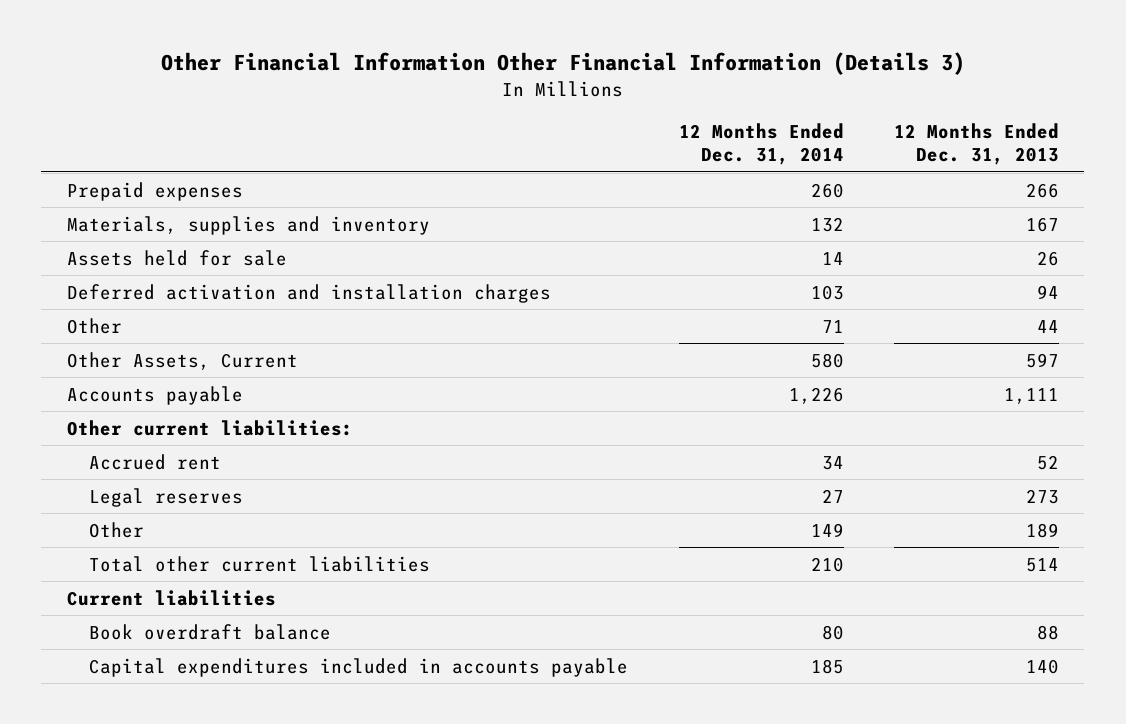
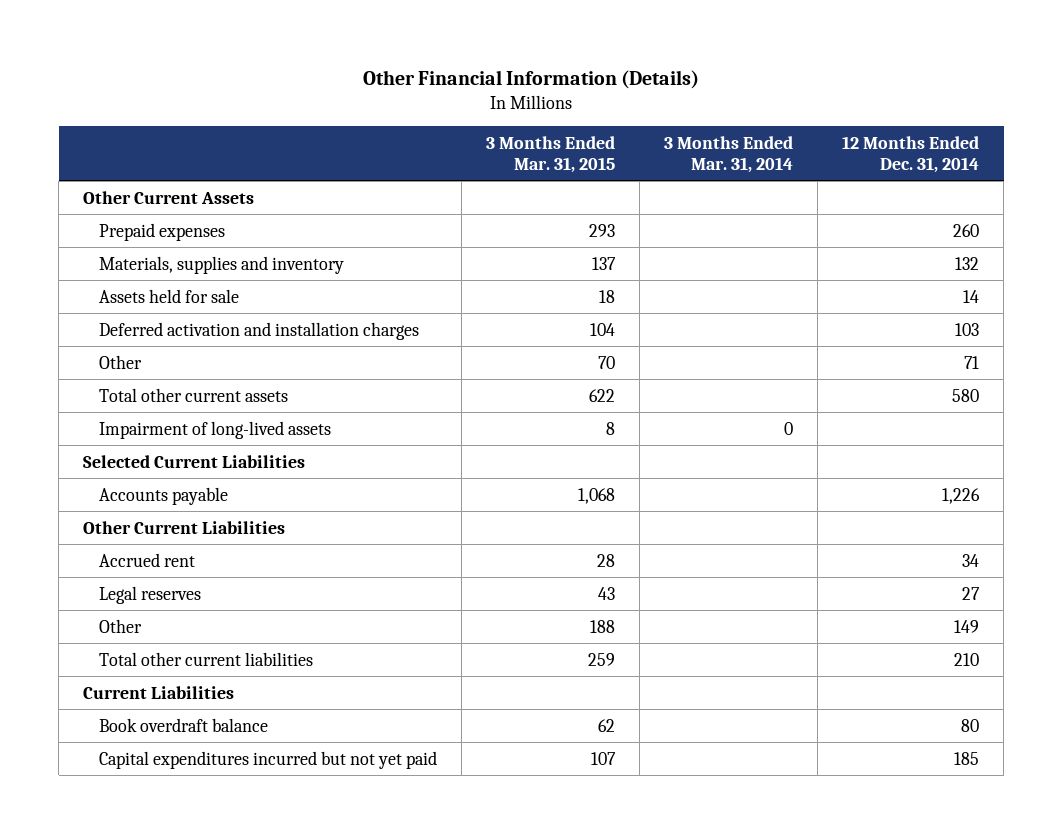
[160,52,965,76] Other Financial Information Other Financial Information (Details 3) -> [363,70,700,90] Other Financial Information (Details)
[894,122,1060,166] 12 Months Ended Dec. 31, 2013 -> none
none -> [486,135,616,173] 3 Months Ended Mar. 31, 2015
none -> [664,135,794,173] 3 Months Ended Mar. 31, 2014
none -> [83,190,255,204] Other Current Assets
[66,351,298,370] Other Assets, Current -> [99,387,289,402] Total other current assets
none -> [99,420,332,439] Impairment of long-lived assets
none -> [83,454,306,468] Selected Current Liabilities
[66,419,353,436] Other current liabilities: -> [83,520,286,534] Other Current Liabilities
[66,589,276,606] Current liabilities -> [83,685,235,699] Current Liabilities
[89,657,629,677] Capital expenditures included in accounts payable -> [99,750,438,769] Capital expenditures incurred but not yet paid

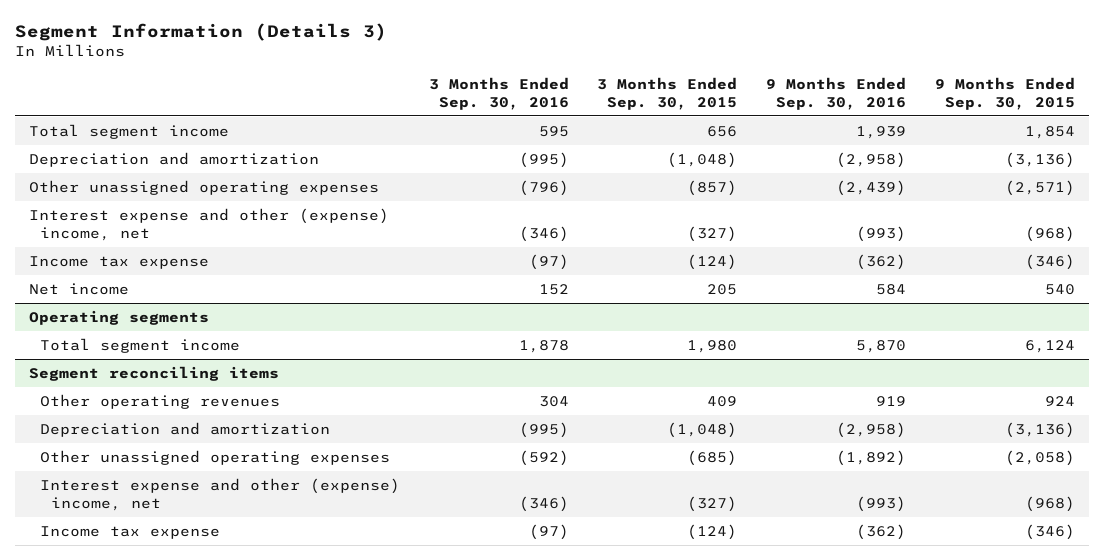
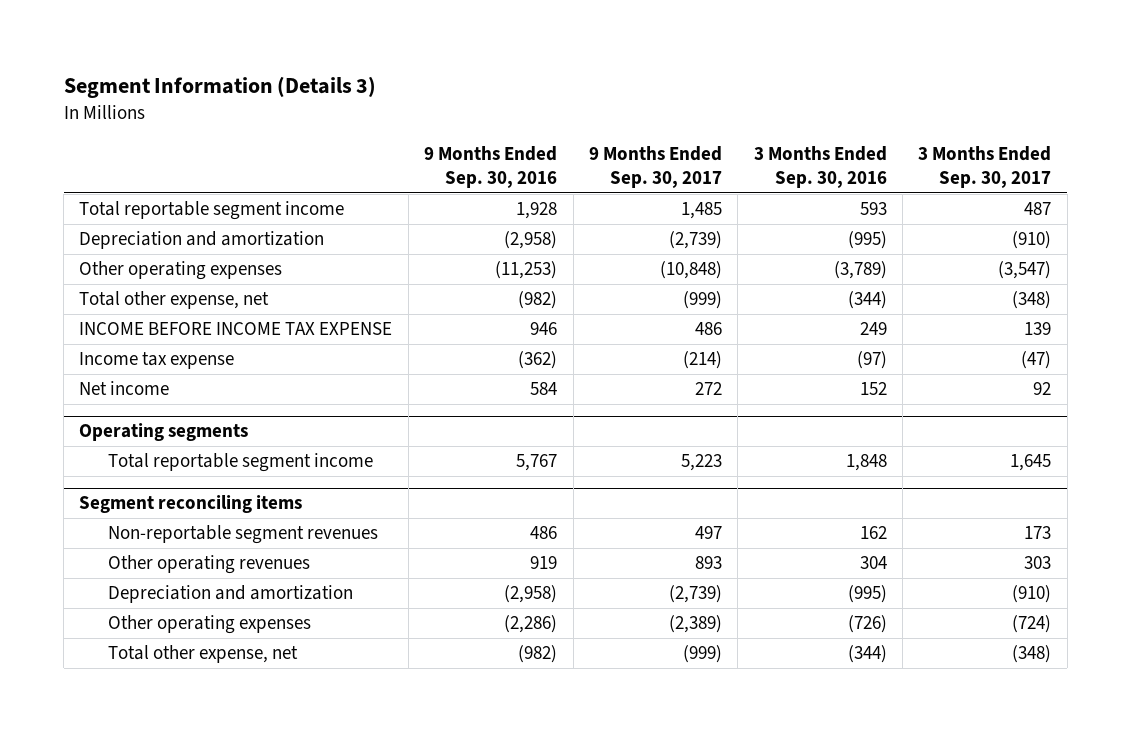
[597,76,738,110] 3 Months Ended Sep. 30, 2015 -> none
[934,76,1075,110] 9 Months Ended Sep. 30, 2015 -> none
none -> [588,145,722,188] 9 Months Ended Sep. 30, 2017
none -> [918,145,1052,188] 3 Months Ended Sep. 30, 2017
[29,123,230,139] Total segment income -> [79,201,345,221] Total reportable segment income
[538,125,569,137] 595 -> [859,202,887,216] 593
[856,125,907,139] 1,939 -> [516,202,558,220] 1,928
[29,179,380,195] Other unassigned operating expenses -> [79,261,283,281] Other operating expenses
[518,179,569,196] (796) -> [833,261,887,280] (3,789)
[836,179,907,196] (2,439) -> [495,261,558,280] (11,253)
[29,207,390,241] Interest expense and other (expense) income, net -> [79,291,270,310] Total other expense, net
[518,225,569,242] (346) -> [847,291,887,310] (344)
[856,225,907,242] (993) -> [518,291,558,310] (982)
none -> [79,322,393,336] INCOME BEFORE INCOME TAX EXPENSE
[39,337,240,353] Total segment income -> [108,453,374,473] Total reportable segment income
[518,339,569,353] 1,878 -> [845,454,887,472] 1,848
[856,339,907,353] 5,870 -> [516,454,558,472] 5,767
none -> [108,525,379,545] Non-reportable segment revenues
[39,525,220,539] Income tax expense -> none
[39,449,390,465] Other unassigned operating expenses -> [108,615,312,635] Other operating expenses
[518,449,569,466] (592) -> [847,615,887,634] (726)
[836,449,907,466] (1,892) -> [504,615,558,634] (2,286)
[39,477,400,511] Interest expense and other (expense) income, net -> [108,645,299,664] Total other expense, net
[518,495,569,512] (346) -> [847,645,887,664] (344)
[856,495,907,512] (993) -> [518,645,558,664] (982)

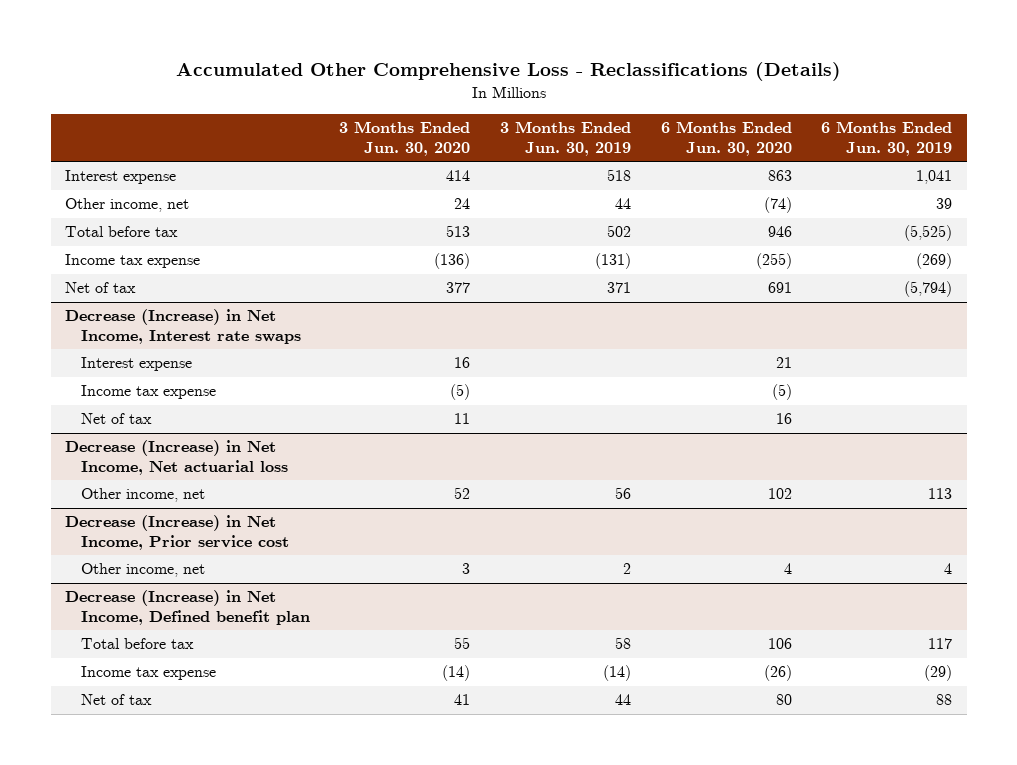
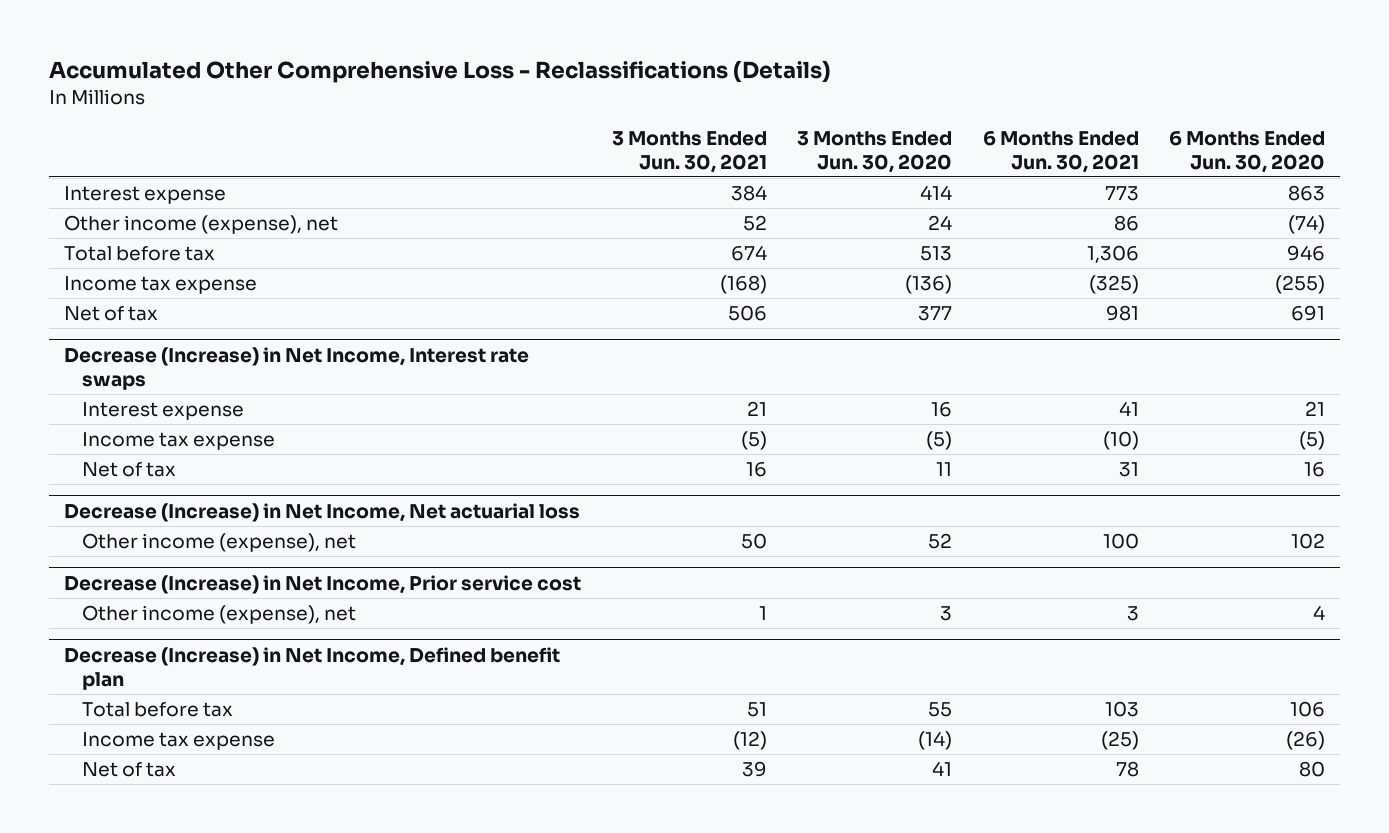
[499,121,631,156] 3 Months Ended Jun. 30, 2019 -> none
[821,121,953,156] 6 Months Ended Jun. 30, 2019 -> none
none -> [611,130,767,173] 3 Months Ended Jun. 30, 2021
none -> [982,130,1139,173] 6 Months Ended Jun. 30, 2021
[65,198,190,213] Other income, net -> [64,214,339,234] Other income (expense), net
[80,488,205,503] Other income, net -> [82,532,357,552] Other income (expense), net
[80,563,205,578] Other income, net -> [82,604,357,624] Other income (expense), net

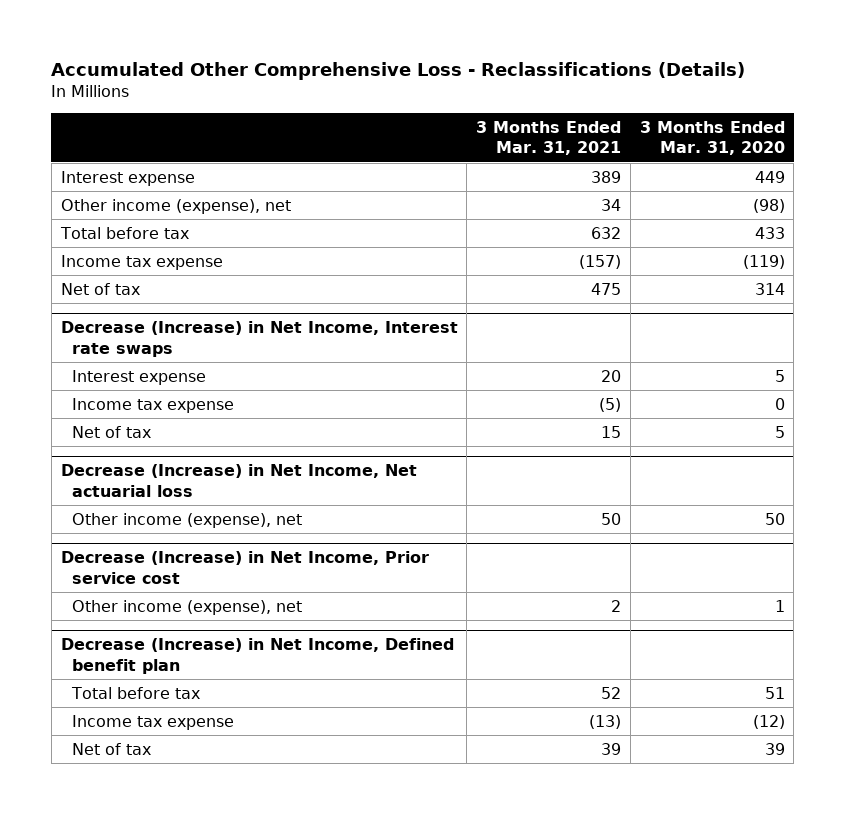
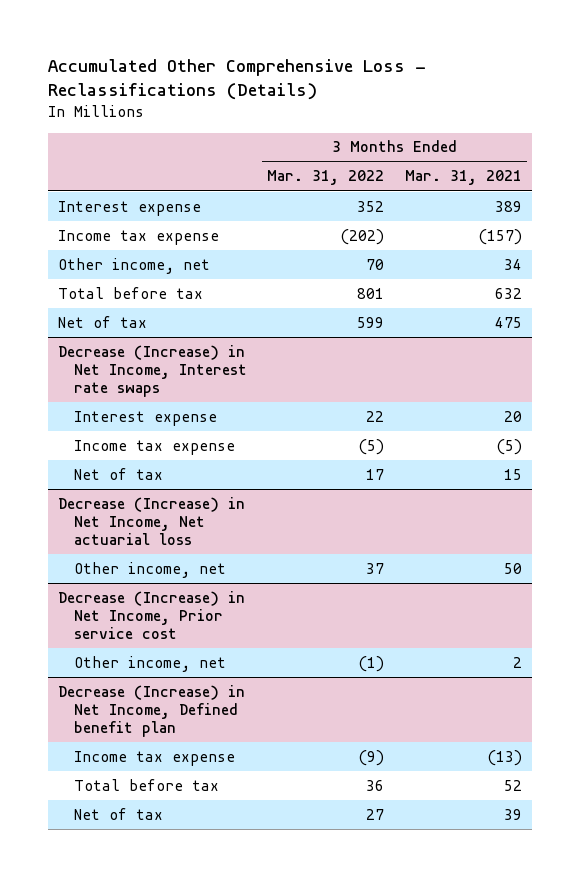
[639,120,785,156] 3 Months Ended Mar. 31, 2020 -> none
none -> [267,170,385,186] Mar. 31, 2022
[60,198,291,214] Other income (expense), net -> none
none -> [58,257,211,274] Other income, net
[59,226,189,239] Total before tax -> [58,286,204,299] Total before tax
[72,512,303,528] Other income (expense), net -> [73,561,226,578] Other income, net
[72,599,303,615] Other income (expense), net -> [73,655,226,672] Other income, net
[71,686,201,699] Total before tax -> [73,778,219,791] Total before tax

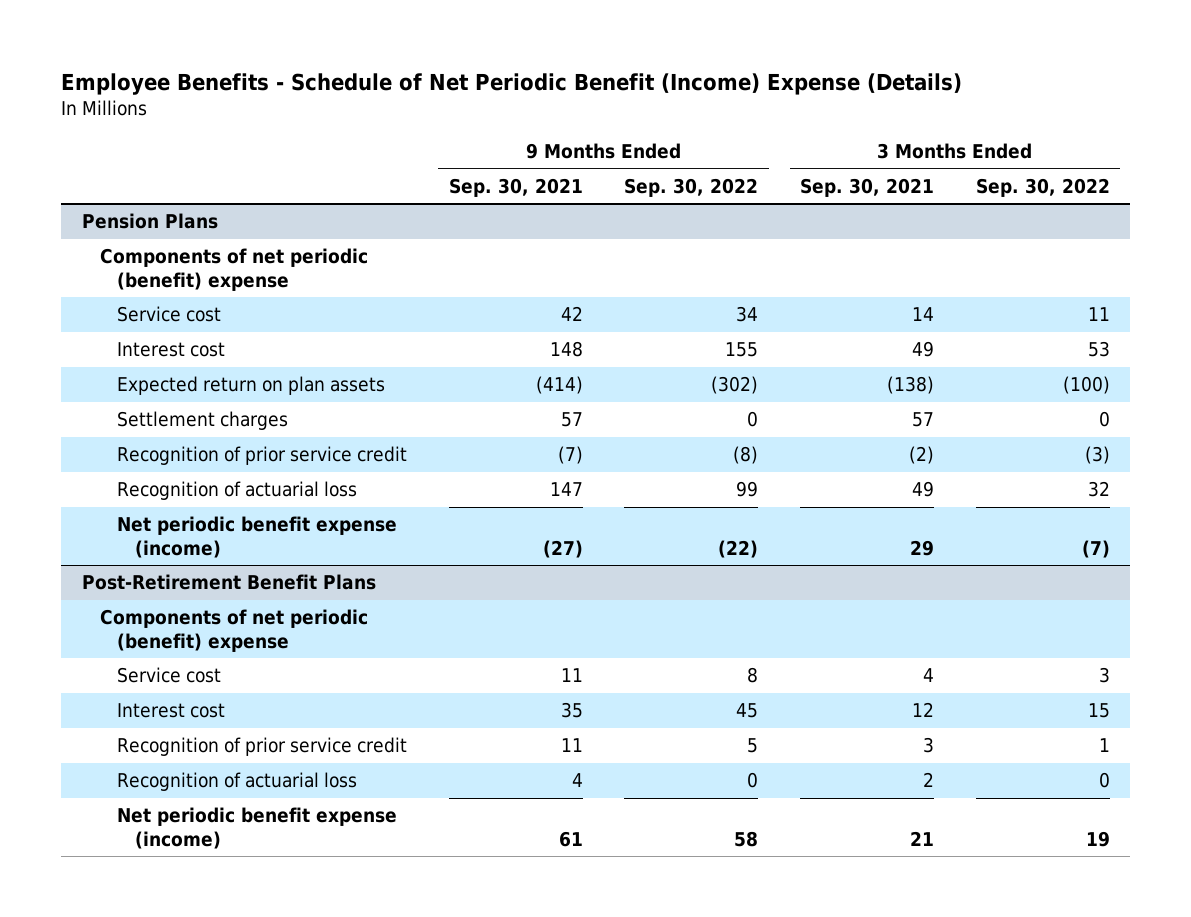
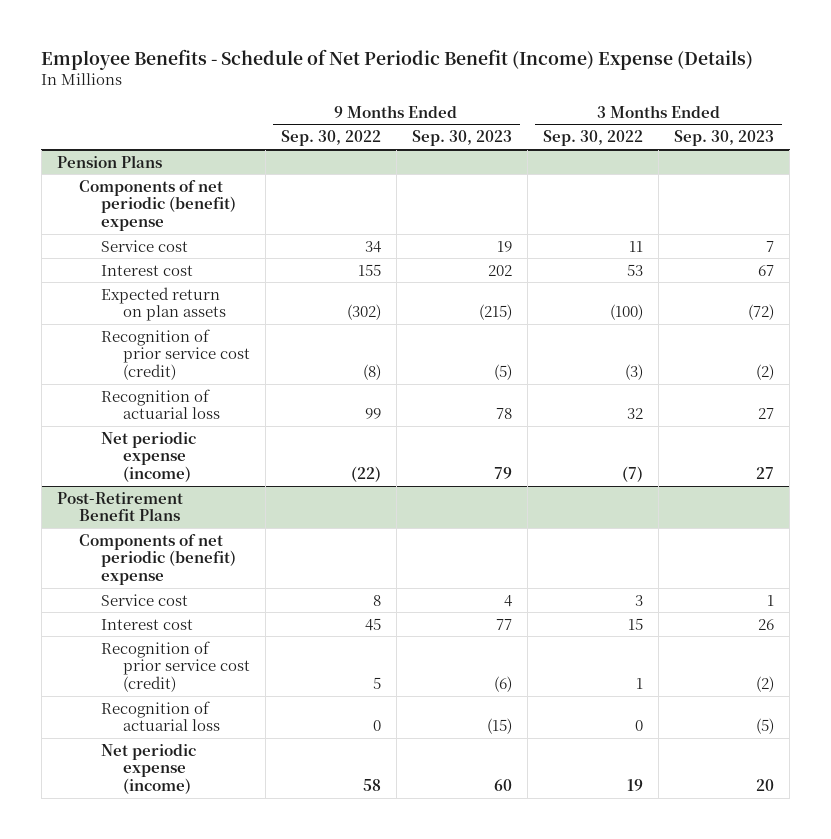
[448,177,583,197] Sep. 30, 2021 -> none
[799,177,934,197] Sep. 30, 2021 -> none
none -> [411,130,512,147] Sep. 30, 2023
none -> [674,130,775,147] Sep. 30, 2023
[117,411,289,431] Settlement charges -> none
[117,446,408,466] Recognition of prior service credit -> [100,328,250,381] Recognition of prior service cost (credit)
[117,516,398,558] Net periodic benefit expense (income) -> [100,431,196,483] Net periodic expense (income)
[117,737,408,757] Recognition of prior service credit -> [100,640,250,693] Recognition of prior service cost (credit)
[117,807,398,849] Net periodic benefit expense (income) -> [100,743,196,795] Net periodic expense (income)

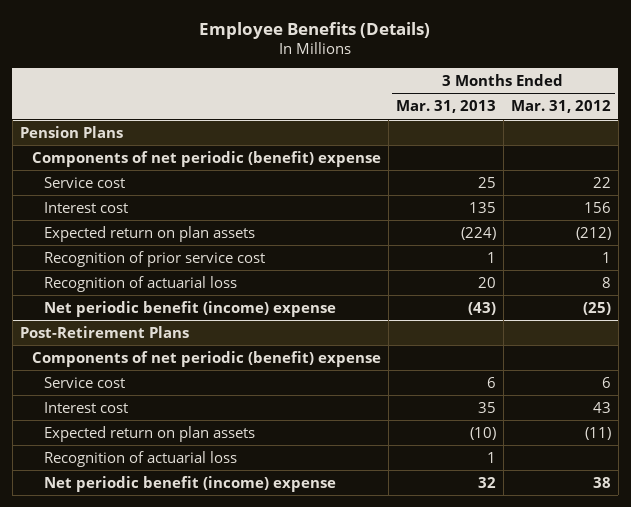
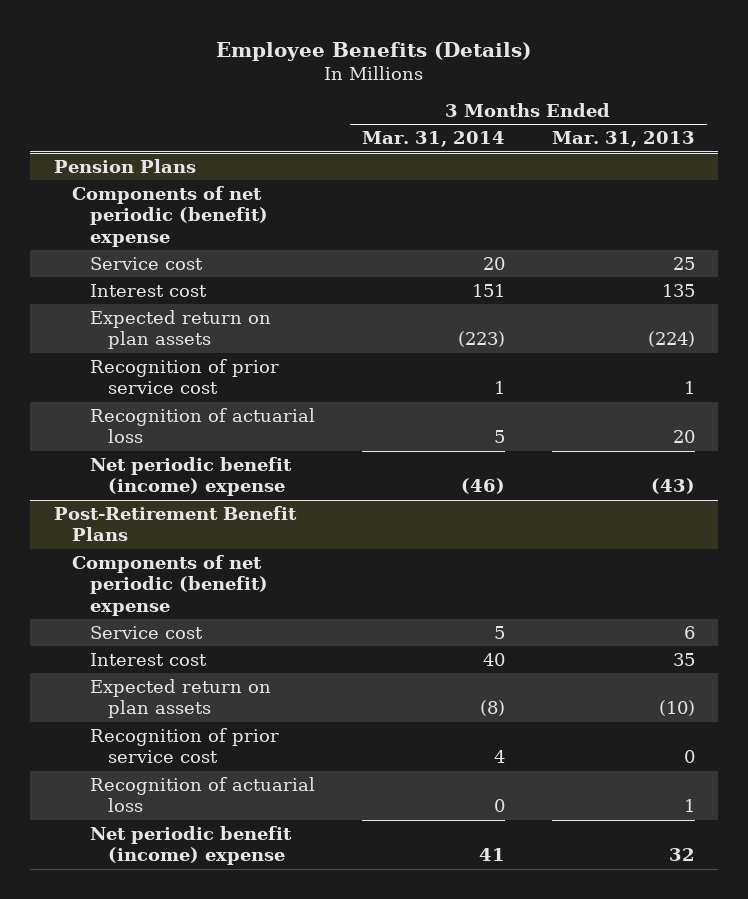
[510,100,611,114] Mar. 31, 2012 -> none
none -> [361,131,505,148] Mar. 31, 2014
[19,325,189,338] Post-Retirement Plans -> [53,505,297,542] Post-Retirement Benefit Plans
none -> [90,727,280,764] Recognition of prior service cost

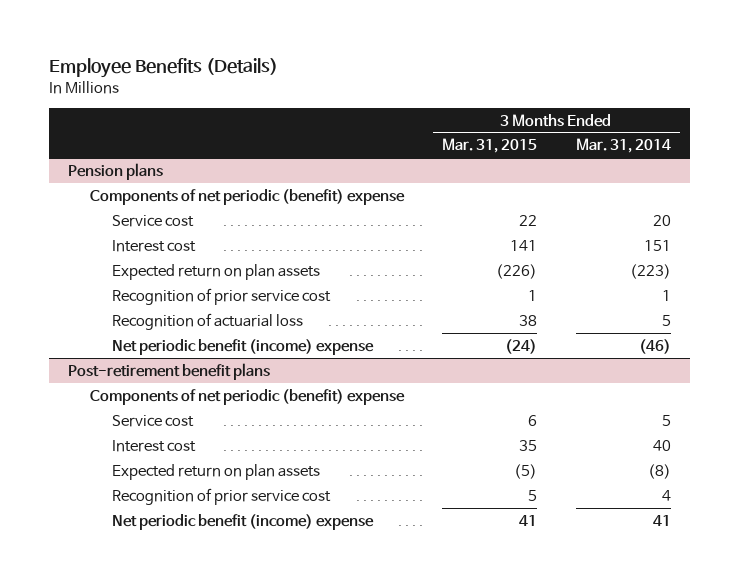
[551,131,695,148] Mar. 31, 2013 -> none
none -> [442,138,538,154] Mar. 31, 2015
[53,158,196,173] Pension Plans -> [67,162,163,180] Pension plans
[53,505,297,542] Post-Retirement Benefit Plans -> [67,362,270,380] Post-retirement benefit plans
[90,776,316,813] Recognition of actuarial loss -> none

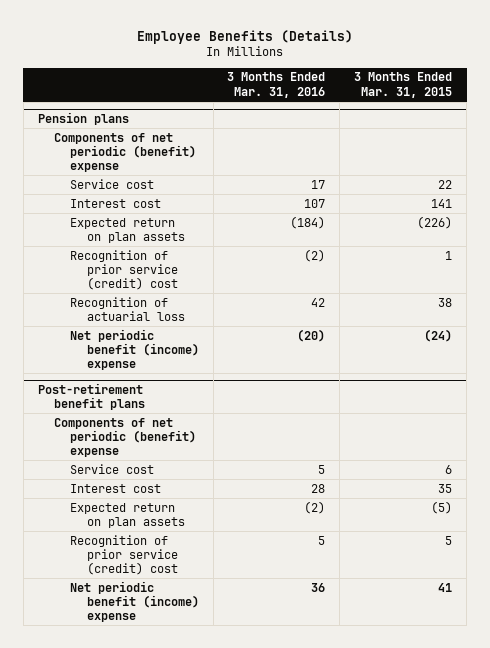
[575,138,671,154] Mar. 31, 2014 -> none
none -> [227,72,326,98] 3 Months Ended Mar. 31, 2016
[112,287,332,305] Recognition of prior service cost -> [70,249,178,291] Recognition of prior service (credit) cost
[112,487,332,505] Recognition of prior service cost -> [70,534,178,576] Recognition of prior service (credit) cost

